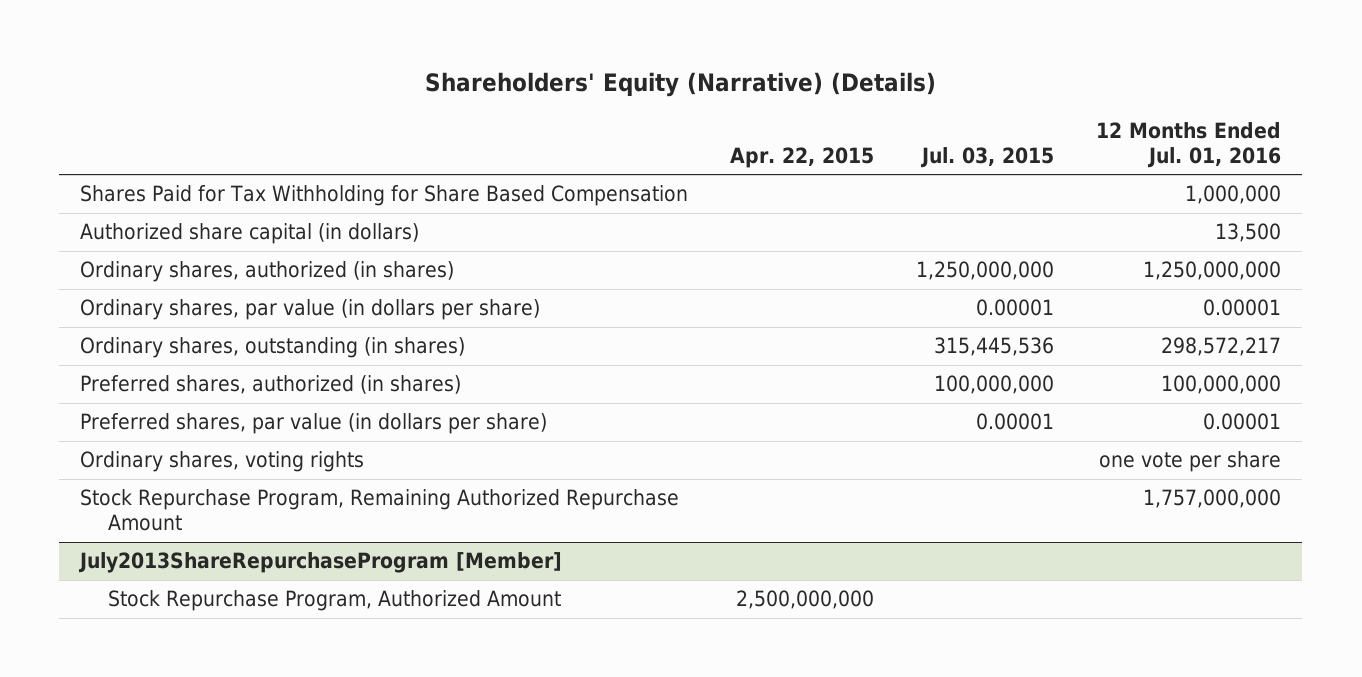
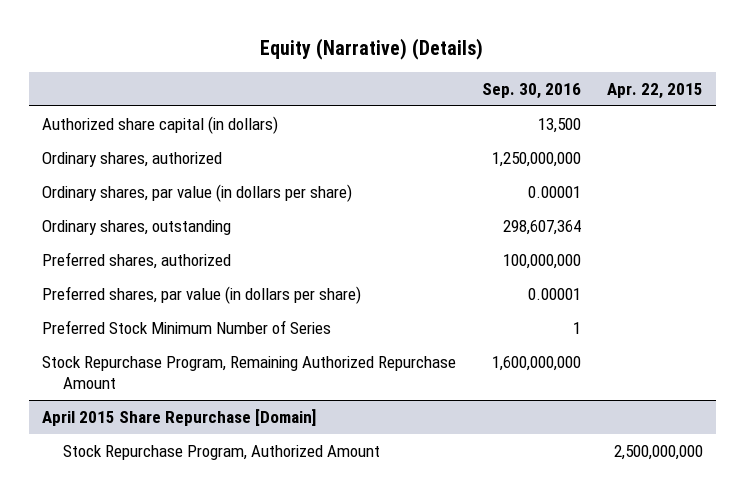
[424,72,936,98] Shareholders' Equity (Narrative) (Details) -> [260,37,484,60] Equity (Narrative) (Details)
[920,146,1055,168] Jul. 03, 2015 -> none
[1096,121,1282,168] 12 Months Ended Jul. 01, 2016 -> none
none -> [481,82,581,99] Sep. 30, 2016
[80,185,689,207] Shares Paid for Tax Withholding for Share Based Compensation -> none
[80,261,455,283] Ordinary shares, authorized (in shares) -> [41,152,222,168] Ordinary shares, authorized
[80,337,466,359] Ordinary shares, outstanding (in shares) -> [41,220,231,236] Ordinary shares, outstanding
[80,375,462,395] Preferred shares, authorized (in shares) -> [41,252,231,270] Preferred shares, authorized
[80,451,365,473] Ordinary shares, voting rights -> none
none -> [41,320,331,335] Preferred Stock Minimum Number of Series
[78,552,563,574] July2013ShareRepurchaseProgram [Member] -> [41,409,316,427] April 2015 Share Repurchase [Domain]

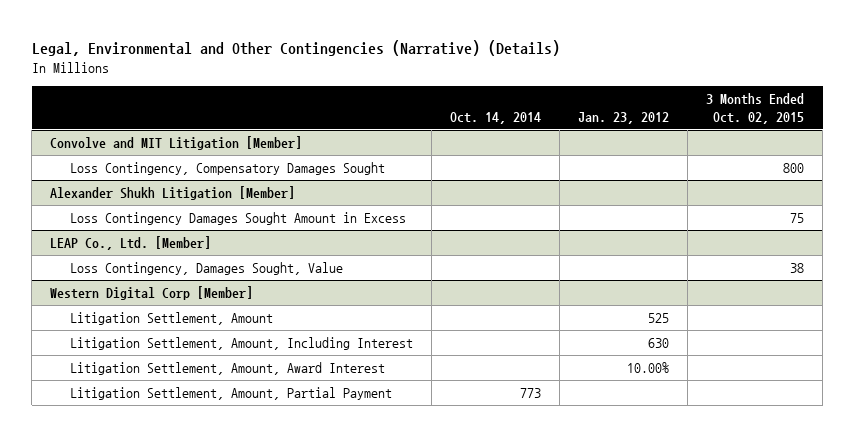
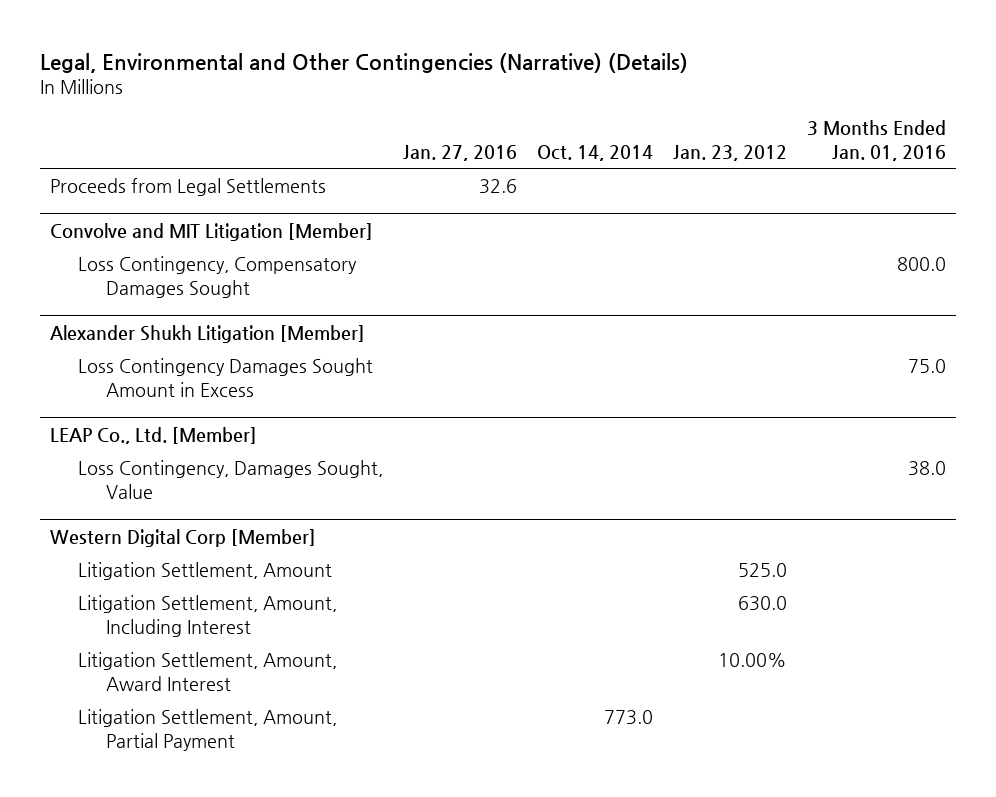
[706,92,805,124] 3 Months Ended Oct. 02, 2015 -> none
none -> [403,145,518,162] Jan. 27, 2016
none -> [806,120,946,162] 3 Months Ended Jan. 01, 2016
none -> [50,177,327,196] Proceeds from Legal Settlements
[648,312,670,323] 525 -> [737,562,787,577] 525.0
[648,337,670,348] 630 -> [737,595,787,611] 630.0
[519,387,541,398] 773 -> [603,709,653,725] 773.0

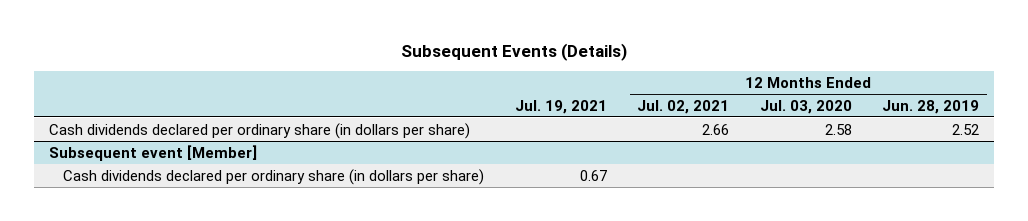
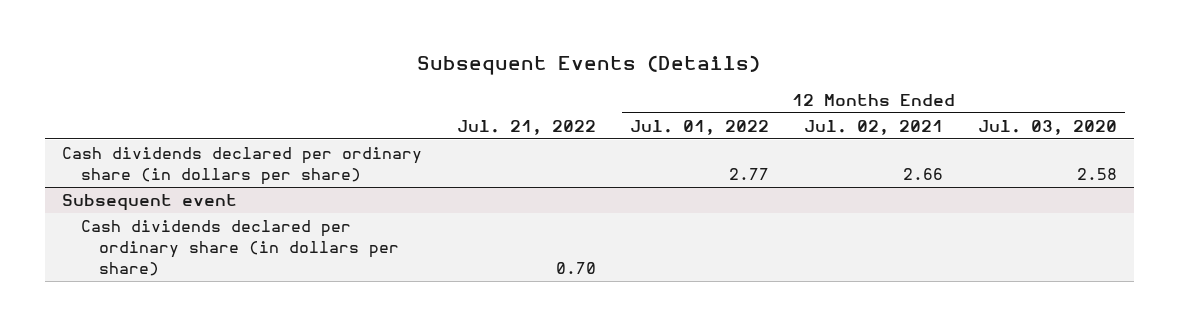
[514,99,607,114] Jul. 19, 2021 -> none
[882,99,980,114] Jun. 28, 2019 -> none
none -> [456,119,596,135] Jul. 21, 2022
none -> [630,119,770,135] Jul. 01, 2022
[48,144,257,161] Subsequent event [Member] -> [62,194,238,212] Subsequent event

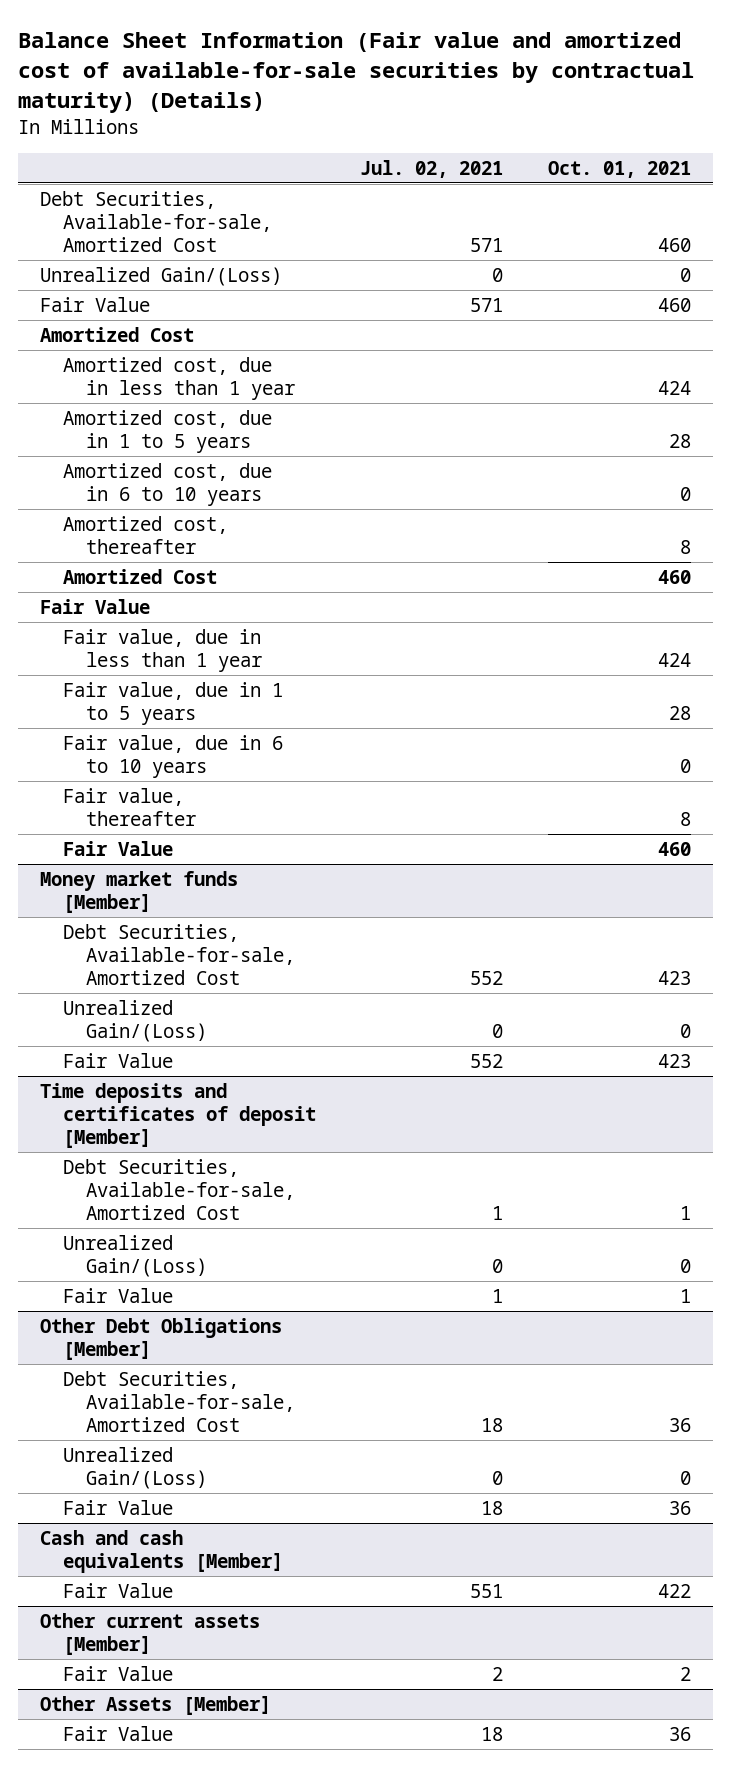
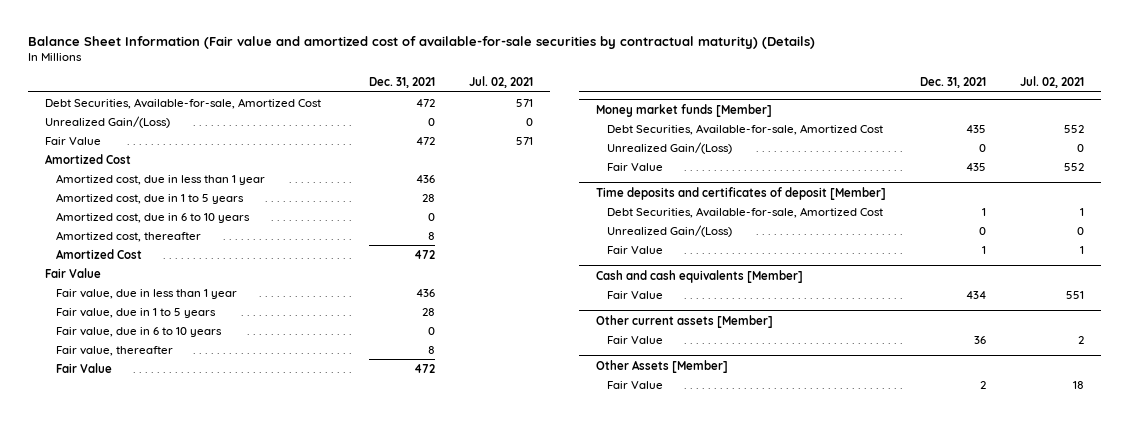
[547,160,691,178] Oct. 01, 2021 -> none
none -> [368,77,435,89] Dec. 31, 2021
[40,1317,283,1360] Other Debt Obligations [Member] -> none
[62,1370,295,1432] Debt Securities, Available-for-sale, Amortized Cost -> none
[62,1446,207,1489] Unrealized Gain/(Loss) -> none
[62,1499,173,1515] Fair Value -> none

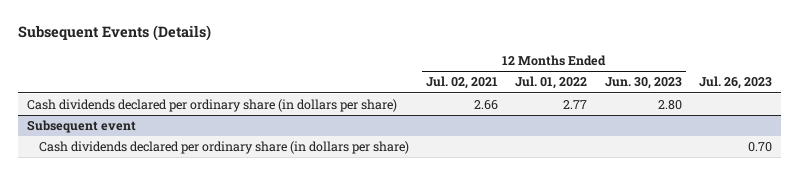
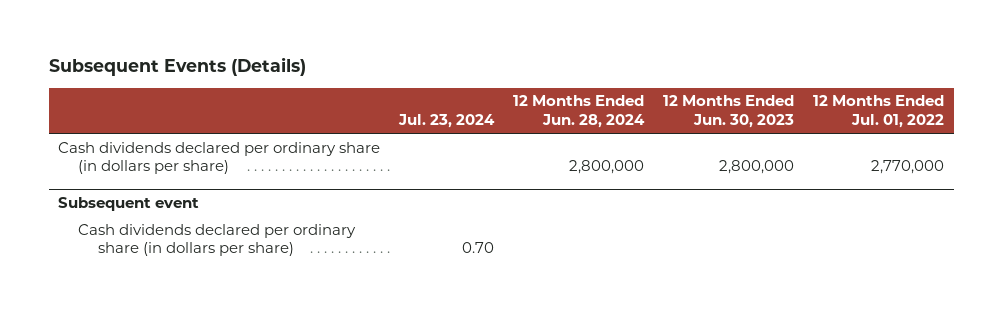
[425,76,498,90] Jul. 02, 2021 -> none
[698,76,772,90] Jul. 26, 2023 -> none
none -> [398,113,496,128] Jul. 23, 2024
none -> [513,95,646,128] 12 Months Ended Jun. 28, 2024
[563,100,588,110] 2.77 -> [871,160,945,175] 2,770,000
[657,100,682,111] 2.80 -> [719,160,795,175] 2,800,000

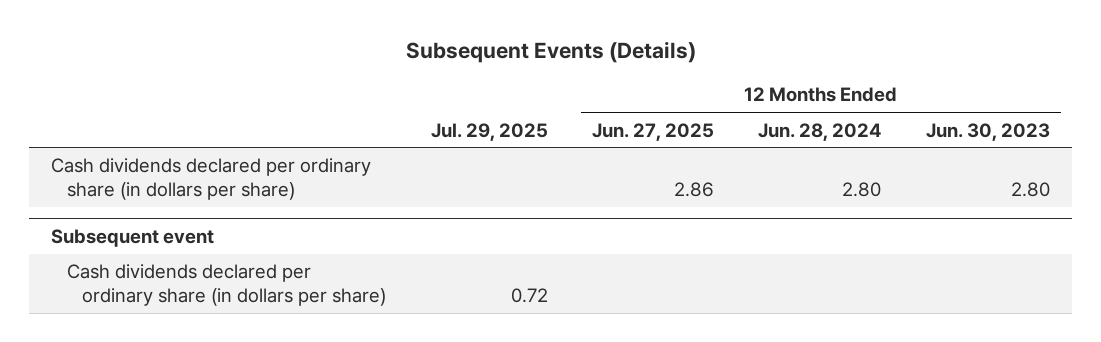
[398,113,496,128] Jul. 23, 2024 -> none
[813,95,945,128] 12 Months Ended Jul. 01, 2022 -> none
none -> [430,122,548,141] Jul. 29, 2025
none -> [591,122,714,141] Jun. 27, 2025
[569,160,645,175] 2,800,000 -> [842,182,882,198] 2.80
[719,160,795,175] 2,800,000 -> [1010,182,1050,198] 2.80

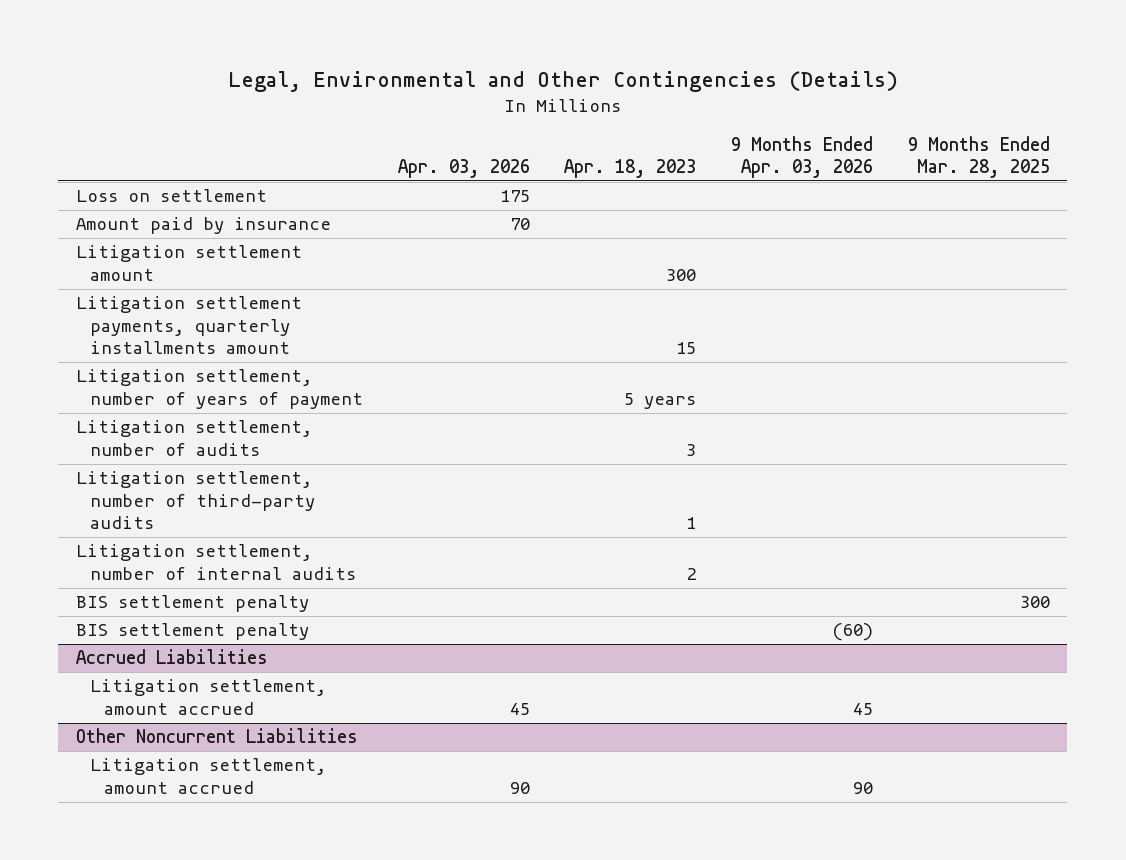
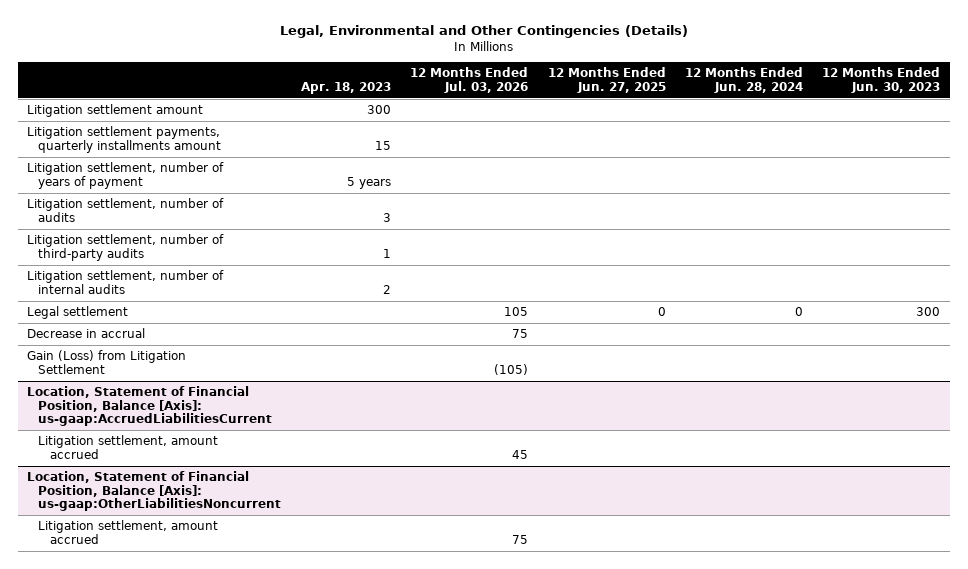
[397,159,530,179] Apr. 03, 2026 -> none
[731,135,874,179] 9 Months Ended Apr. 03, 2026 -> none
[907,135,1050,179] 9 Months Ended Mar. 28, 2025 -> none
none -> [410,67,529,93] 12 Months Ended Jul. 03, 2026
none -> [547,67,666,93] 12 Months Ended Jun. 27, 2025
none -> [685,67,804,93] 12 Months Ended Jun. 28, 2024
none -> [822,67,941,93] 12 Months Ended Jun. 30, 2023
[75,189,267,203] Loss on settlement -> none
[75,217,331,235] Amount paid by insurance -> none
[75,649,268,665] Accrued Liabilities -> none
[90,679,327,715] Litigation settlement, amount accrued -> none
[75,728,358,744] Other Noncurrent Liabilities -> none
[90,758,327,794] Litigation settlement, amount accrued -> none
[75,595,309,613] BIS settlement penalty -> [27,306,129,320] Legal settlement
[75,623,309,641] BIS settlement penalty -> [27,328,146,339] Decrease in accrual
none -> [27,350,187,374] Gain (Loss) from Litigation Settlement
none -> [27,386,273,427] Location, Statement of Financial Position, Balance [Axis]: us-gaap:AccruedLiabilitiesCurrent
none -> [38,435,219,459] Litigation settlement, amount accrued
none -> [27,471,282,512] Location, Statement of Financial Position, Balance [Axis]: us-gaap:OtherLiabilitiesNoncurrent
none -> [38,520,219,544] Litigation settlement, amount accrued

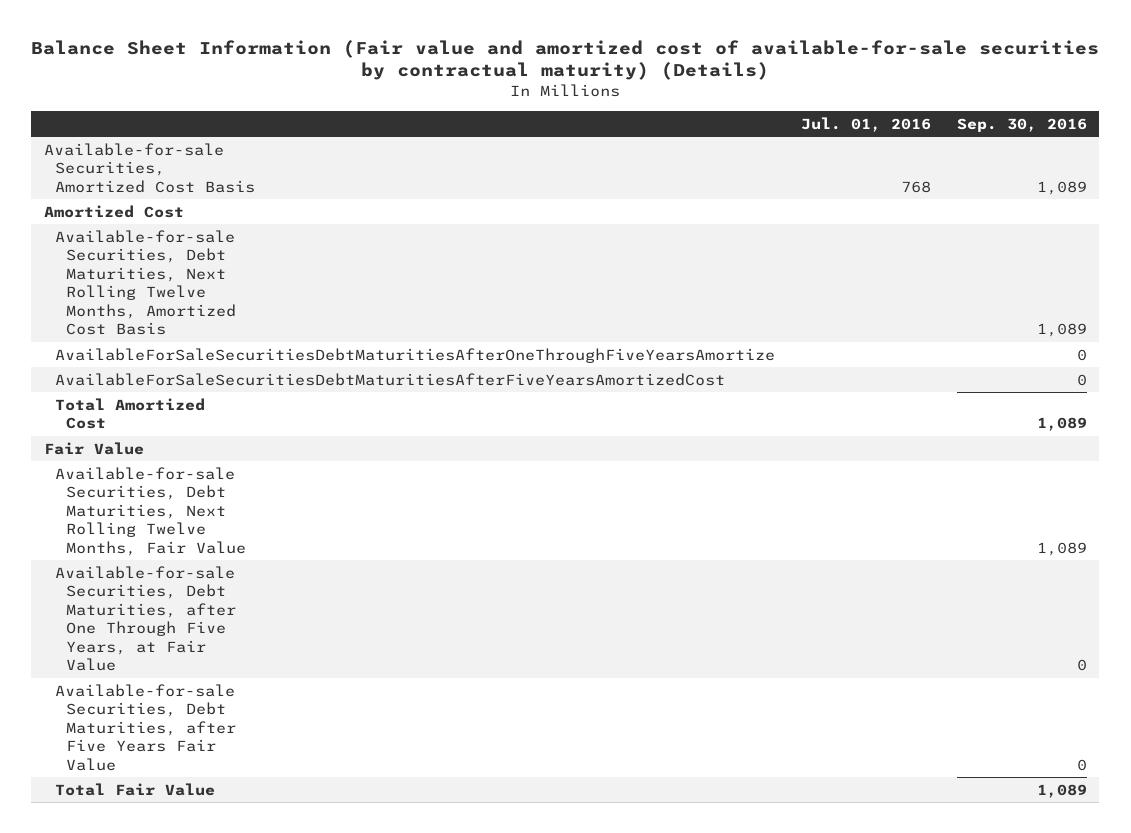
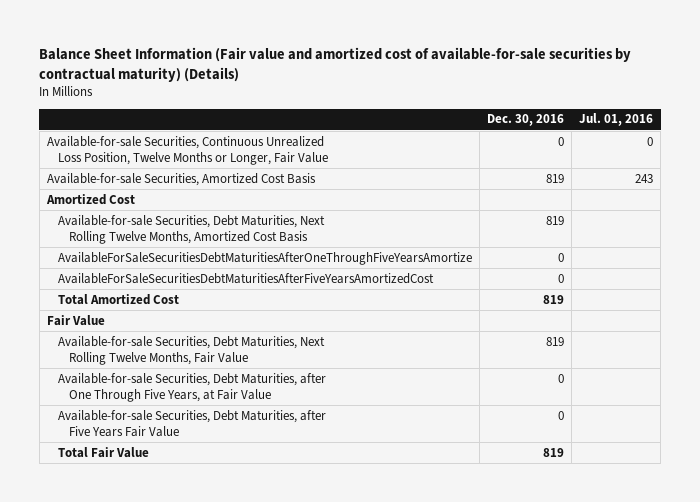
[956,117,1087,132] Sep. 30, 2016 -> none
none -> [487,114,565,127] Dec. 30, 2016
none -> [46,135,328,165] Available-for-sale Securities, Continuous Unrealized Loss Position, Twelve Months or Longer, Fair Value
[900,180,931,193] 768 -> [635,173,654,183] 243

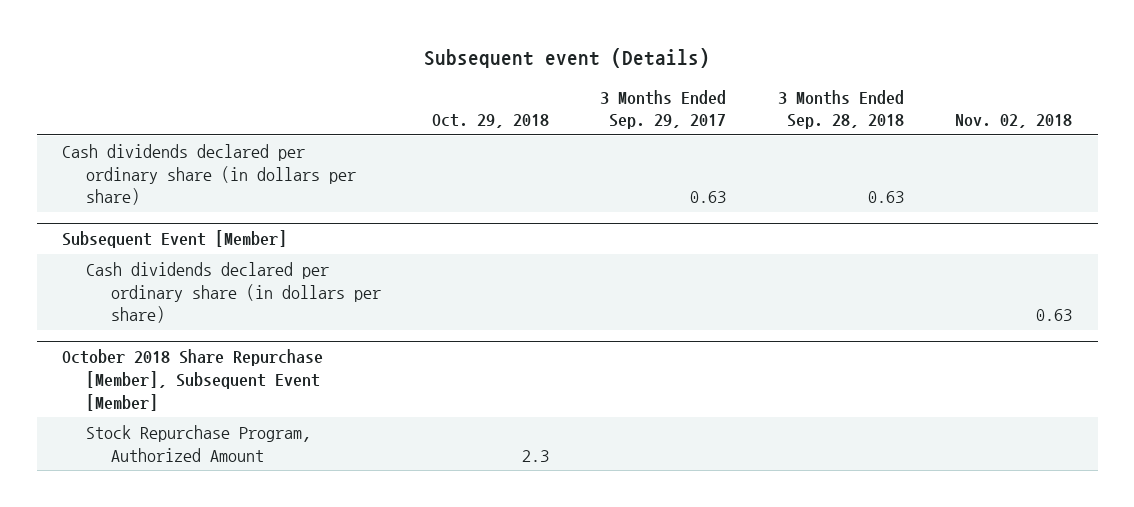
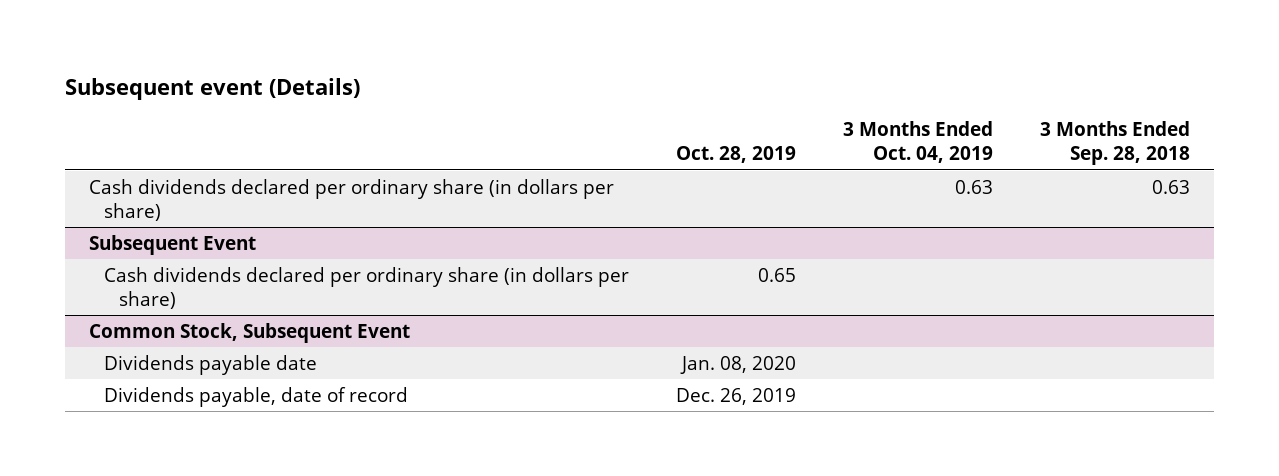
[432,114,550,129] Oct. 29, 2018 -> none
[600,89,727,130] 3 Months Ended Sep. 29, 2017 -> none
[955,114,1073,129] Nov. 02, 2018 -> none
none -> [676,146,797,164] Oct. 28, 2019
none -> [843,121,994,164] 3 Months Ended Oct. 04, 2019
[62,230,288,249] Subsequent Event [Member] -> [88,234,256,255] Subsequent Event
[62,349,324,411] October 2018 Share Repurchase [Member], Subsequent Event [Member] -> none
[86,424,312,462] Stock Repurchase Program, Authorized Amount -> none
none -> [88,322,410,343] Common Stock, Subsequent Event
none -> [103,354,317,375] Dividends payable date
none -> [103,386,408,407] Dividends payable, date of record

